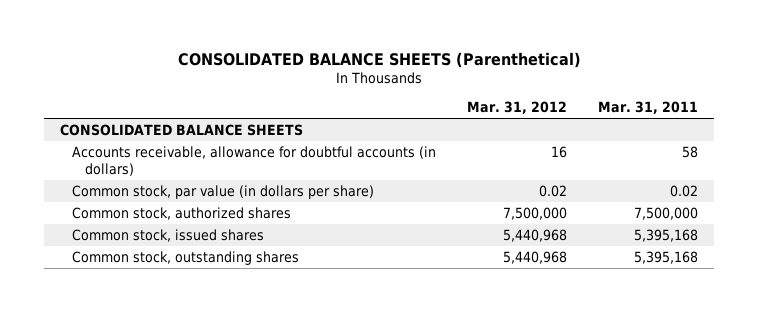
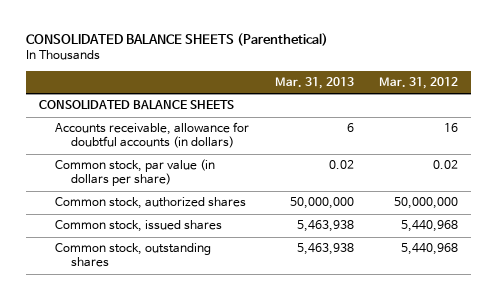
[598,100,699,114] Mar. 31, 2011 -> none
none -> [274,77,354,90] Mar. 31, 2013
[503,206,568,220] 7,500,000 -> [394,197,459,210] 50,000,000

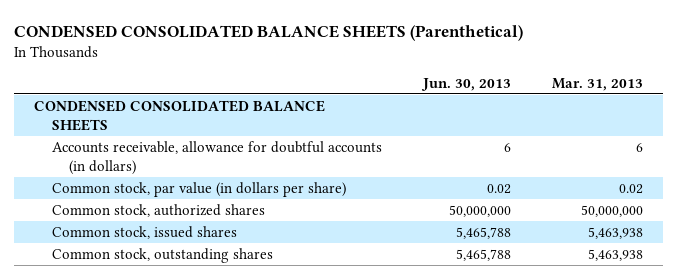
[26,32,329,46] CONSOLIDATED BALANCE SHEETS (Parenthetical) -> [13,24,523,41] CONDENSED CONSOLIDATED BALANCE SHEETS (Parenthetical)
[379,77,459,90] Mar. 31, 2012 -> none
none -> [420,77,511,91] Jun. 30, 2013
[38,100,234,111] CONSOLIDATED BALANCE SHEETS -> [34,100,326,131] CONDENSED CONSOLIDATED BALANCE SHEETS

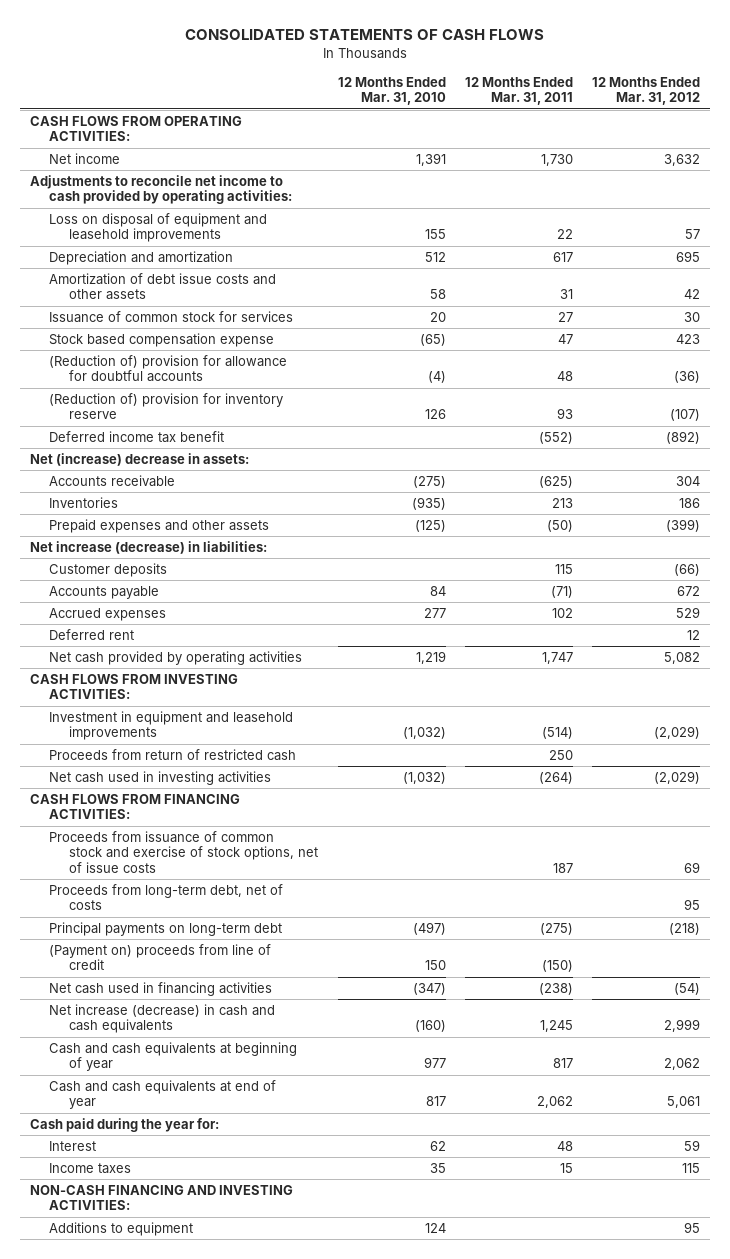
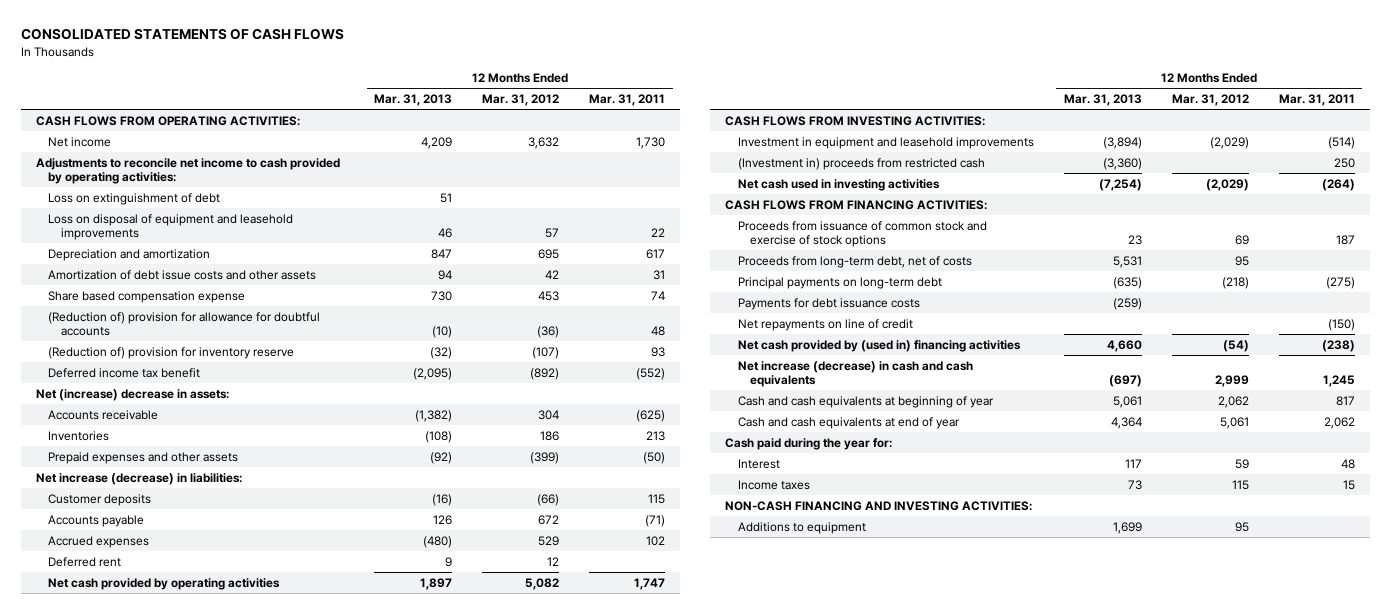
[337,76,446,106] 12 Months Ended Mar. 31, 2010 -> none
none -> [374,93,453,106] Mar. 31, 2013
none -> [48,192,221,205] Loss on extinguishment of debt
[49,310,294,323] Issuance of common stock for services -> none
[49,332,275,347] Stock based compensation expense -> [48,290,246,303] Share based compensation expense
[557,333,573,344] 47 -> [651,290,666,300] 74
[676,333,701,344] 423 -> [538,290,560,301] 453
[49,748,297,761] Proceeds from return of restricted cash -> [737,157,985,170] (Investment in) proceeds from restricted cash
[49,830,319,873] Proceeds from issuance of common stock and exercise of stock options, net of issue costs -> [737,220,987,247] Proceeds from issuance of common stock and exercise of stock options
none -> [737,297,920,310] Payments for debt issuance costs
[49,943,272,971] (Payment on) proceeds from line of credit -> [737,318,913,331] Net repayments on line of credit
[49,981,273,996] Net cash used in financing activities -> [737,339,1021,352] Net cash provided by (used in) financing activities

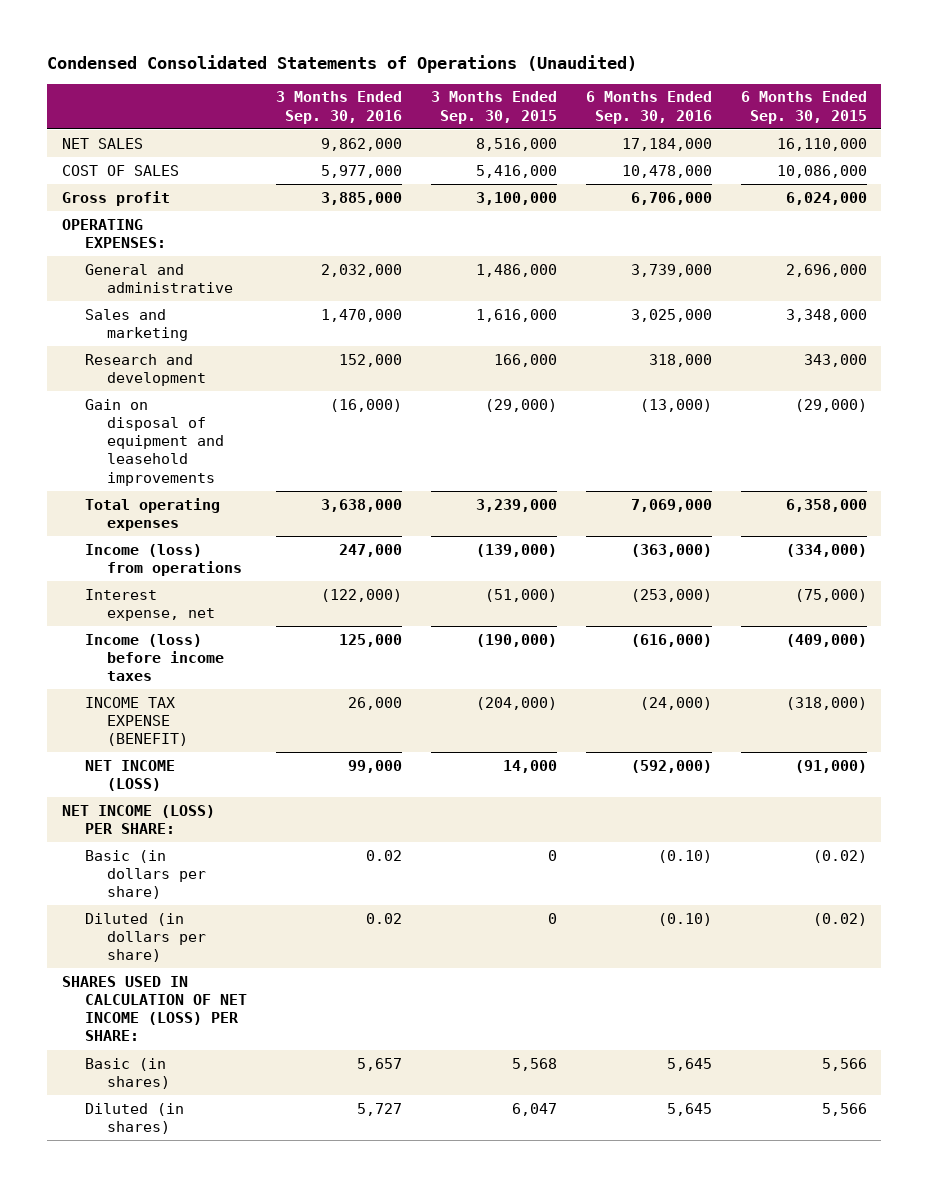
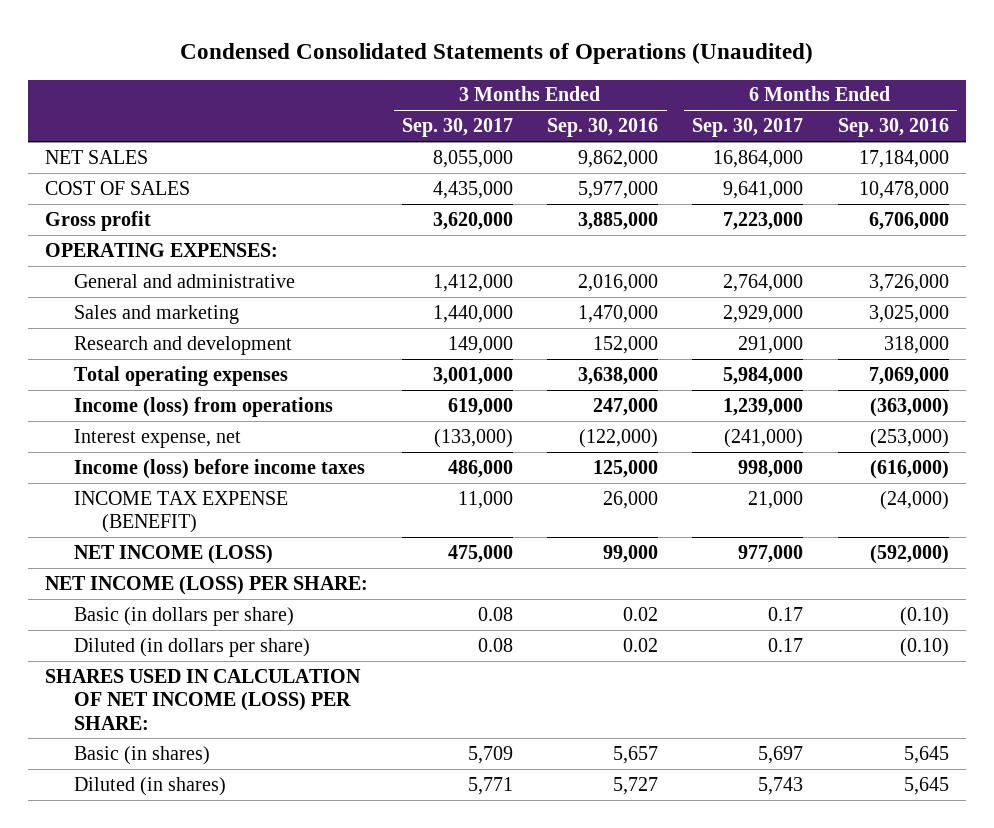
[430,91,557,124] 3 Months Ended Sep. 30, 2015 -> none
[740,91,867,124] 6 Months Ended Sep. 30, 2015 -> none
none -> [402,118,514,138] Sep. 30, 2017
none -> [692,118,804,138] Sep. 30, 2017
[320,263,402,277] 2,032,000 -> [578,273,659,292] 2,016,000
[630,263,712,277] 3,739,000 -> [868,273,949,292] 3,726,000
[84,398,225,486] Gain on disposal of equipment and leasehold improvements -> none

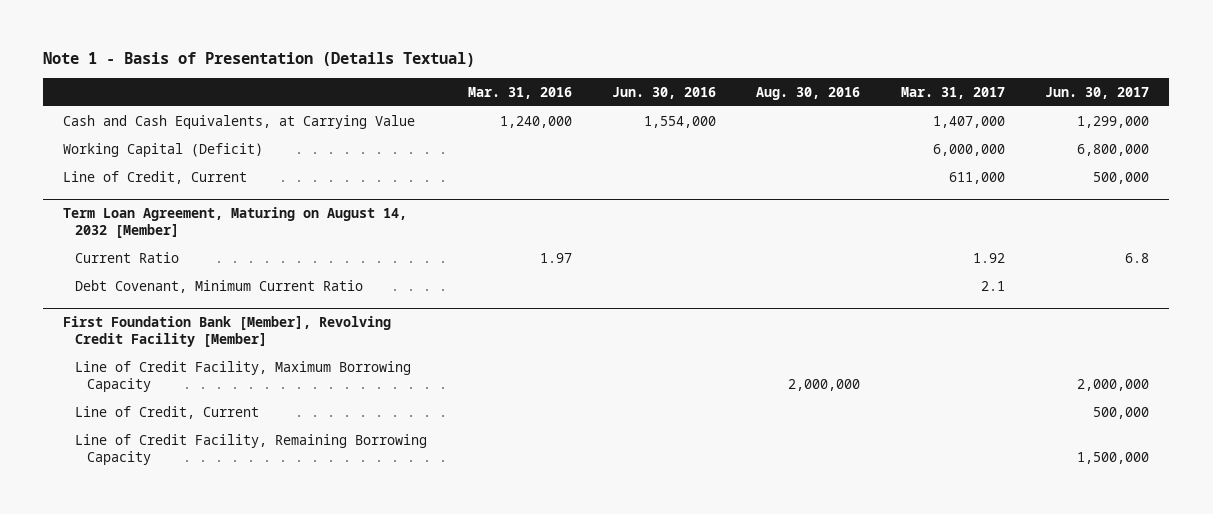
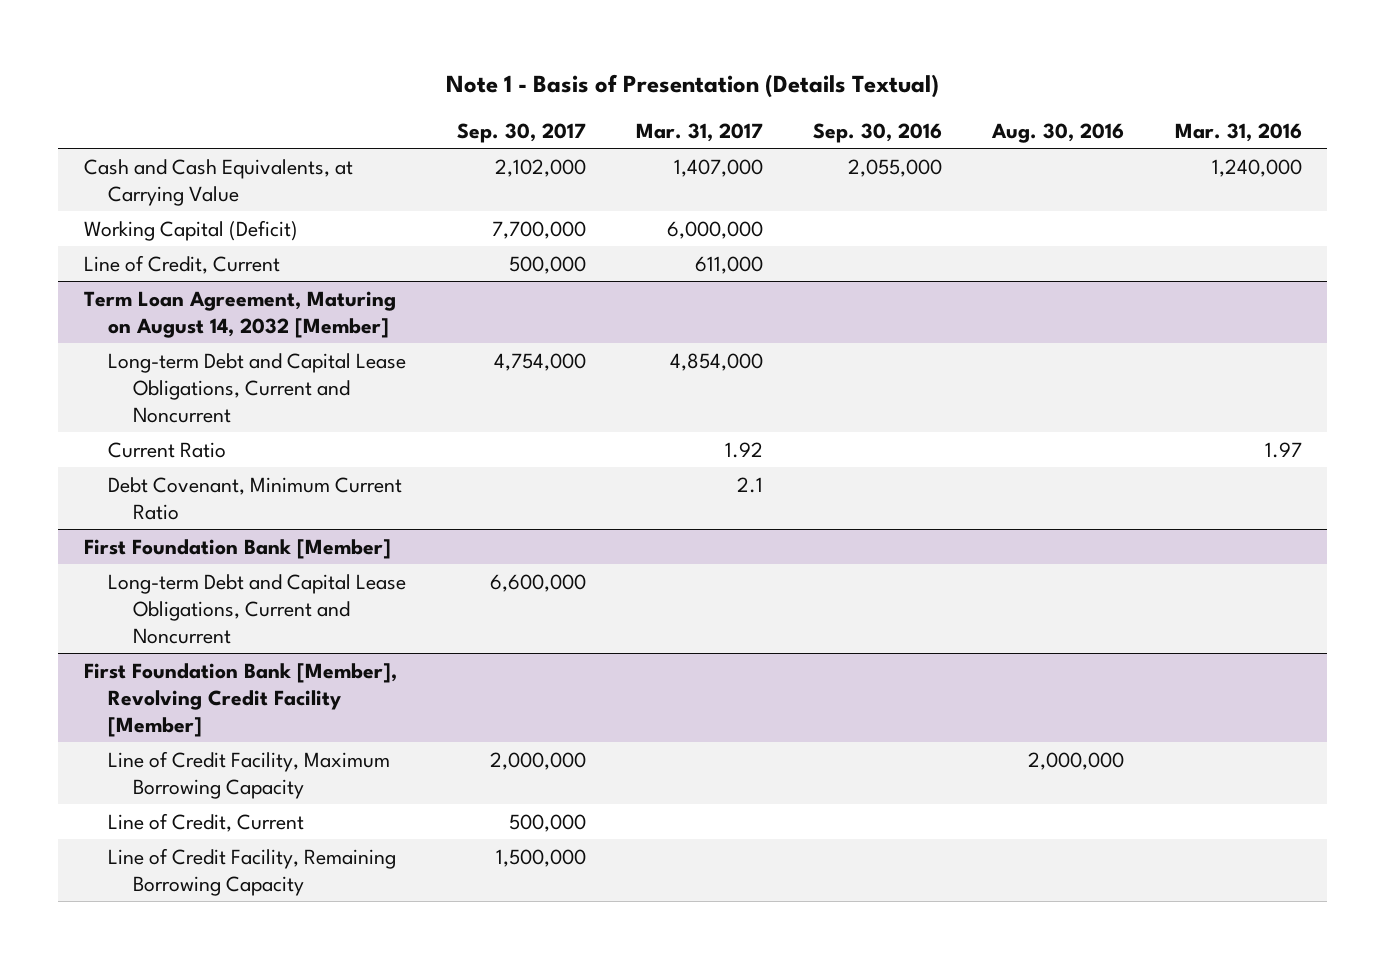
[611,86,716,99] Jun. 30, 2016 -> none
[1045,86,1150,99] Jun. 30, 2017 -> none
none -> [456,122,586,143] Sep. 30, 2017
none -> [813,122,943,143] Sep. 30, 2016
none -> [108,352,407,424] Long-term Debt and Capital Lease Obligations, Current and Noncurrent
none -> [83,538,391,559] First Foundation Bank [Member]
none -> [108,573,407,645] Long-term Debt and Capital Lease Obligations, Current and Noncurrent

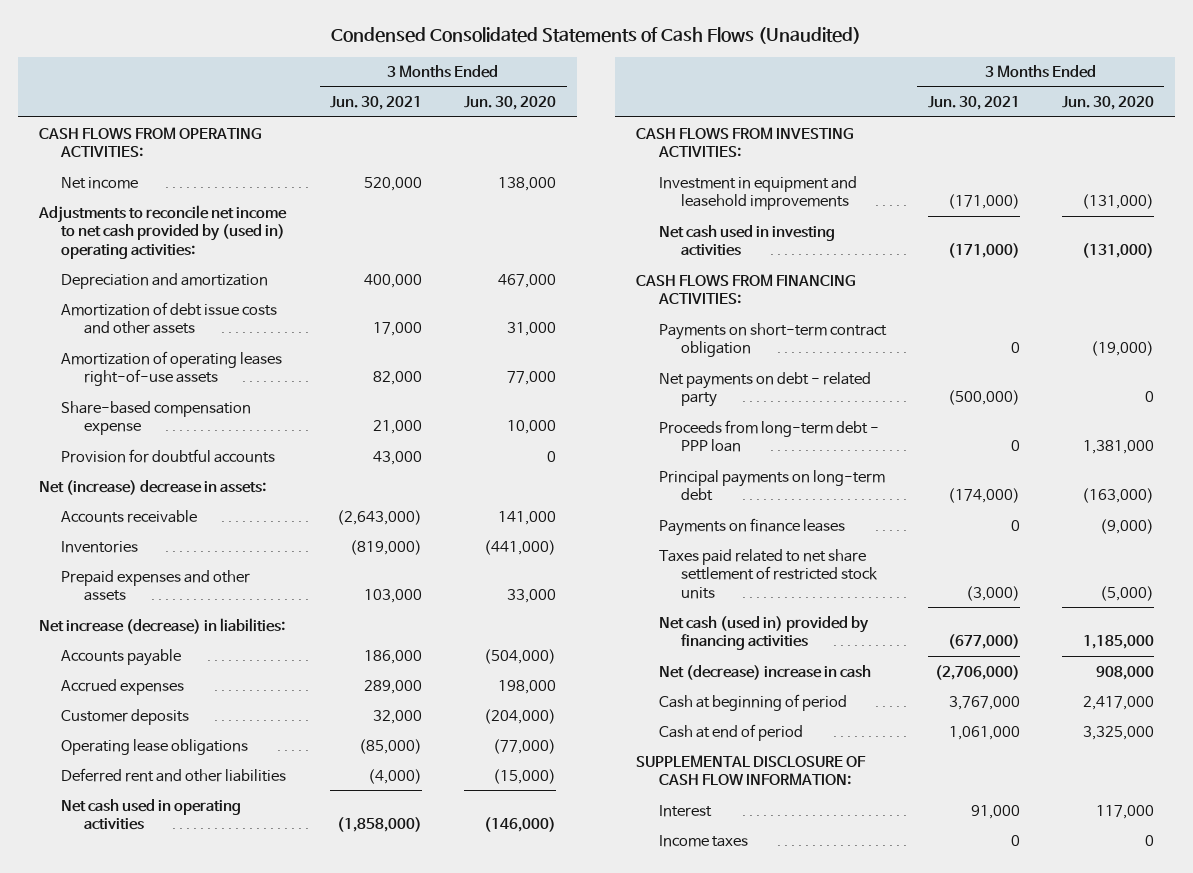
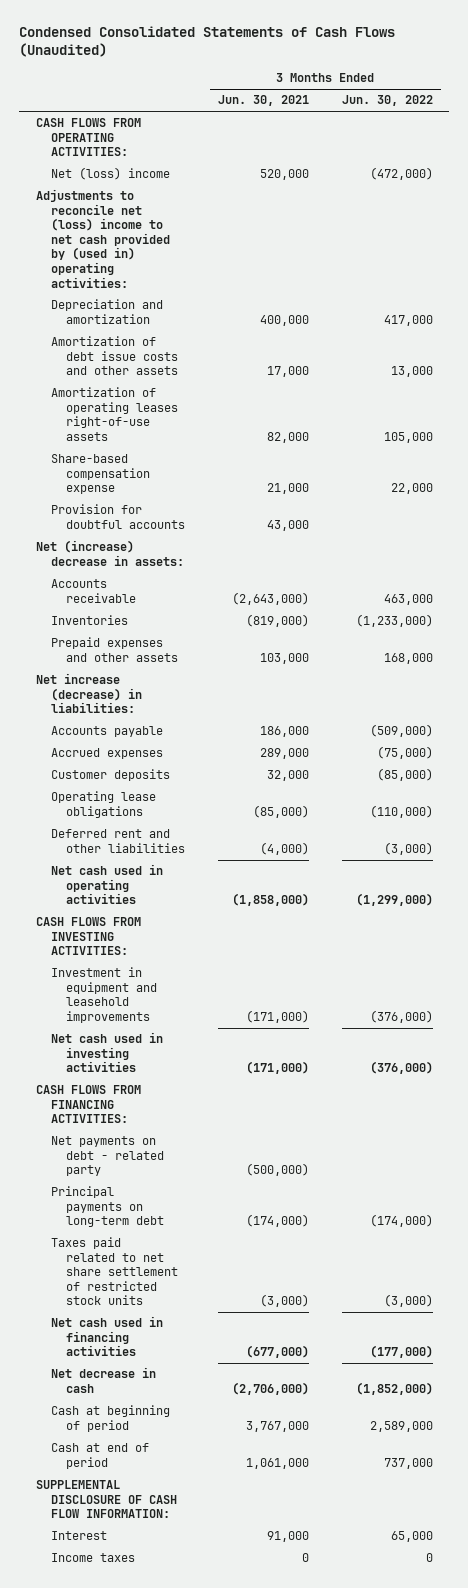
[464,96,557,111] Jun. 30, 2020 -> none
none -> [341,95,433,107] Jun. 30, 2022
[61,176,139,189] Net income -> [51,167,171,181] Net (loss) income
[37,204,287,259] Adjustments to reconcile net income to net cash provided by (used in) operating activities: -> [35,189,171,288] Adjustments to reconcile net (loss) income to net cash provided by (used in) operating activities:
[658,322,887,358] Payments on short-term contract obligation -> none
[658,419,879,453] Proceeds from long-term debt - PPP loan -> none
[658,517,845,536] Payments on finance leases -> none
[658,615,869,651] Net cash (used in) provided by financing activities -> [51,1316,164,1357] Net cash used in financing activities
[658,664,871,680] Net (decrease) increase in cash -> [51,1367,157,1393] Net decrease in cash

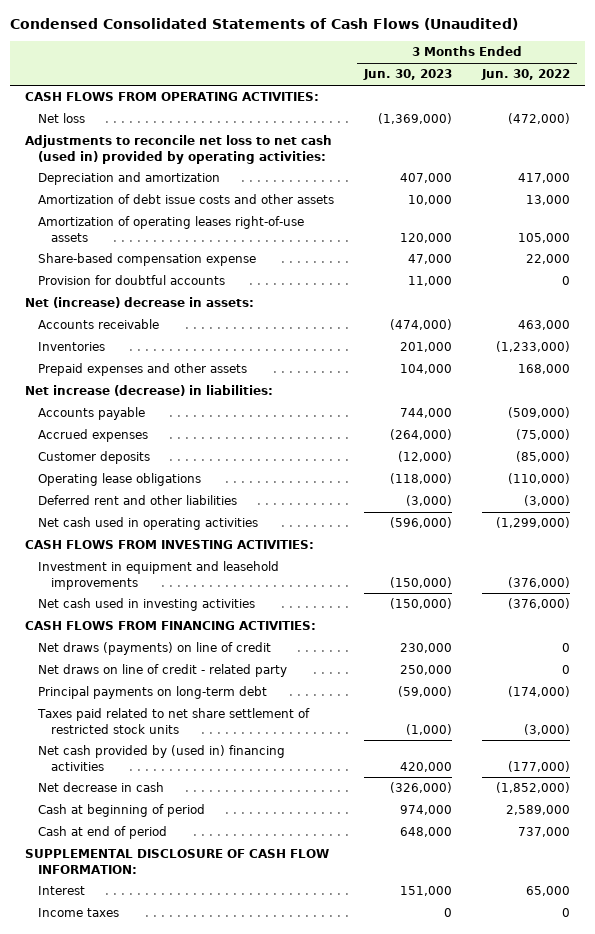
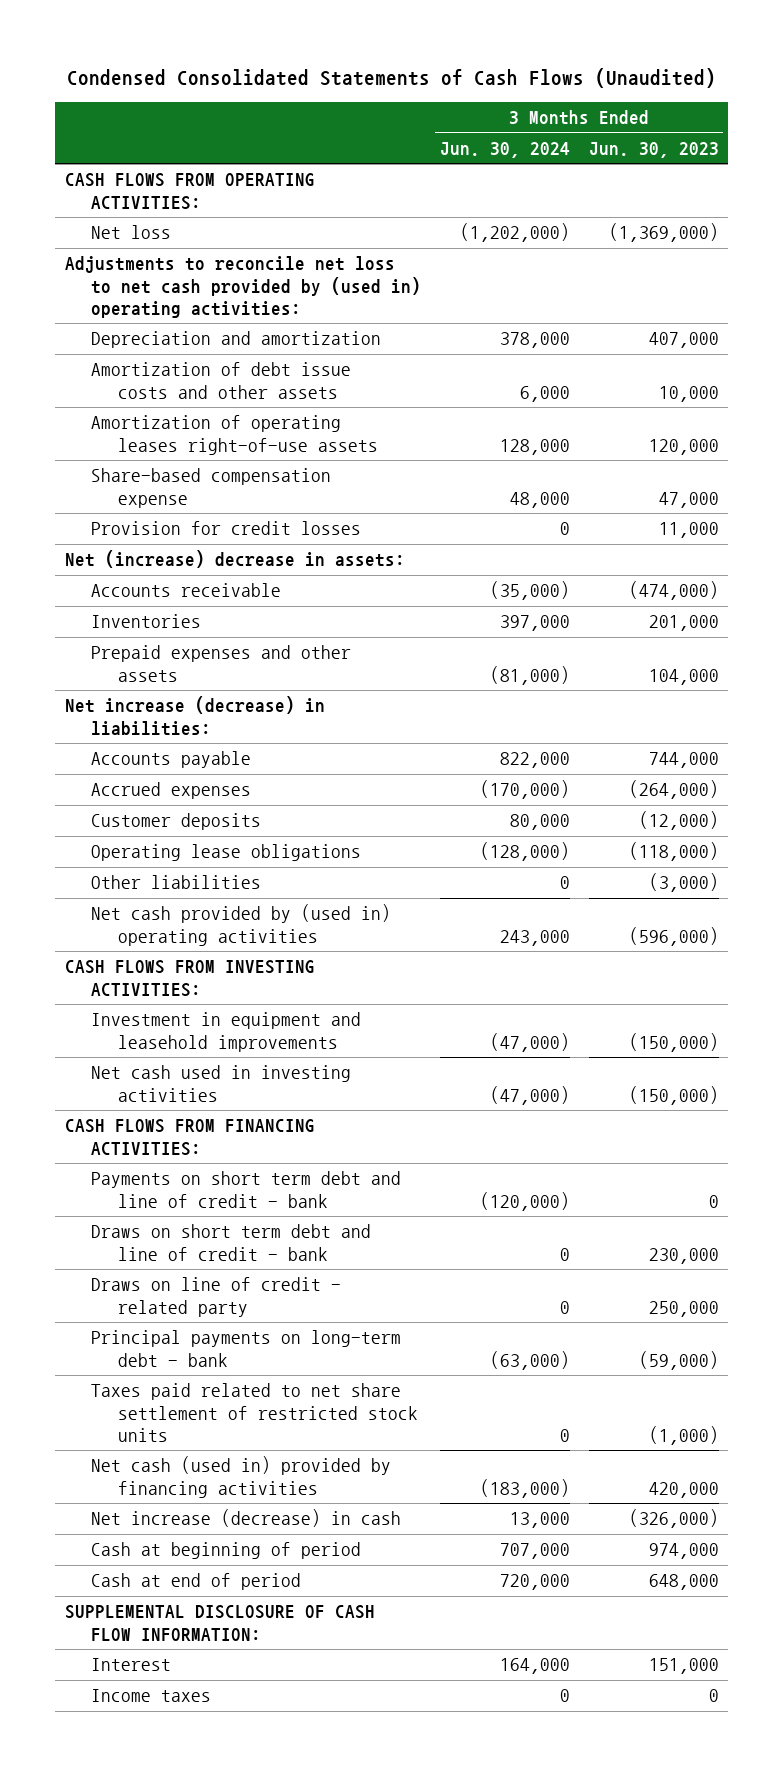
[480,69,570,81] Jun. 30, 2022 -> none
none -> [439,141,570,158] Jun. 30, 2024
[25,135,333,164] Adjustments to reconcile net loss to net cash (used in) provided by operating activities: -> [64,256,422,319] Adjustments to reconcile net loss to net cash provided by (used in) operating activities:
[38,275,226,286] Provision for doubtful accounts -> [91,521,362,536] Provision for credit losses
[38,495,238,506] Deferred rent and other liabilities -> none
none -> [91,875,262,890] Other liabilities
[38,517,259,531] Net cash used in operating activities -> [91,904,392,946] Net cash provided by (used in) operating activities
[38,642,272,656] Net draws (payments) on line of credit -> none
none -> [91,1171,402,1208] Payments on short term debt and line of credit - bank
none -> [91,1224,372,1261] Draws on short term debt and line of credit - bank
[38,664,288,678] Net draws on line of credit - related party -> [91,1277,342,1317] Draws on line of credit - related party
[38,686,268,700] Principal payments on long-term debt -> [91,1330,402,1367] Principal payments on long-term debt - bank
[38,745,286,771] Net cash provided by (used in) financing activities -> [91,1456,392,1498] Net cash (used in) provided by financing activities
[38,782,165,793] Net decrease in cash -> [91,1509,402,1528] Net increase (decrease) in cash

